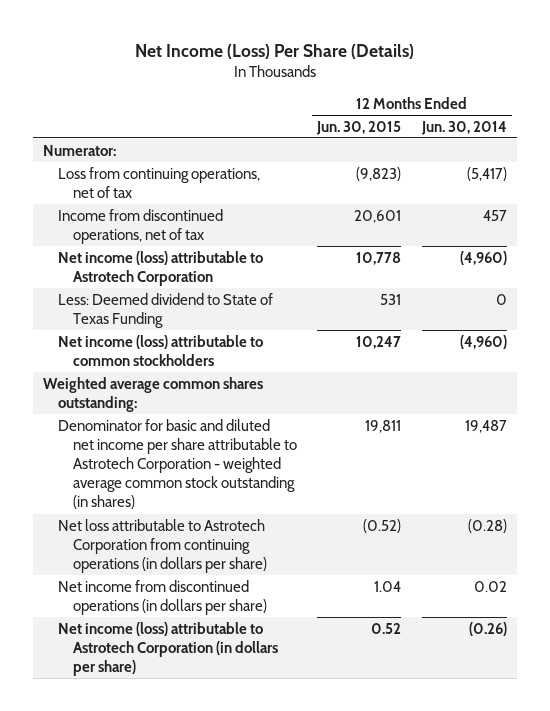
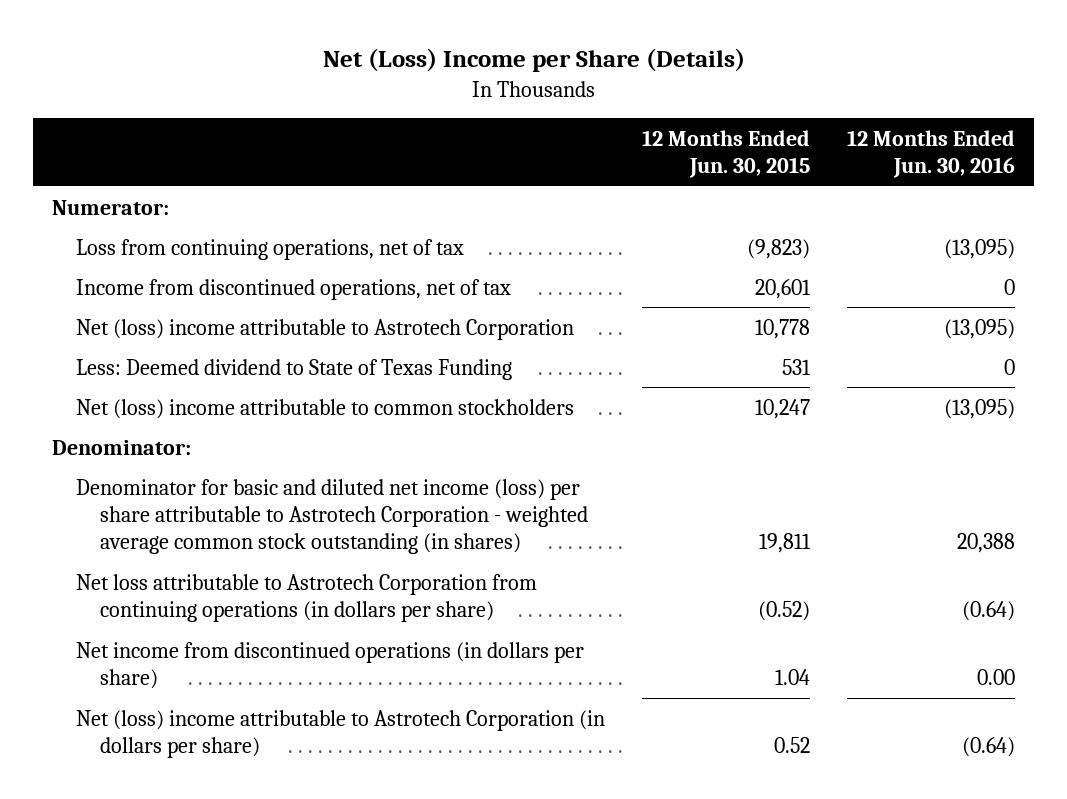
[135,43,415,59] Net Income (Loss) Per Share (Details) -> [322,48,745,73] Net (Loss) Income per Share (Details)
[420,120,507,135] Jun. 30, 2014 -> none
none -> [847,130,1016,179] 12 Months Ended Jun. 30, 2016
[58,250,264,286] Net income (loss) attributable to Astrotech Corporation -> [75,318,574,340] Net (loss) income attributable to Astrotech Corporation
[58,334,264,366] Net income (loss) attributable to common stockholders -> [75,398,574,419] Net (loss) income attributable to common stockholders
[43,376,264,412] Weighted average common shares outstanding: -> [51,439,191,455] Denominator:
[58,418,298,510] Denominator for basic and diluted net income per share attributable to Astrotech Corporation - weighted average common stock outstanding (in shares) -> [75,478,588,554] Denominator for basic and diluted net income (loss) per share attributable to Astrotech Corporation - weighted average common stock outstanding (in shares)
[58,621,279,677] Net income (loss) attributable to Astrotech Corporation (in dollars per share) -> [75,709,605,758] Net (loss) income attributable to Astrotech Corporation (in dollars per share)

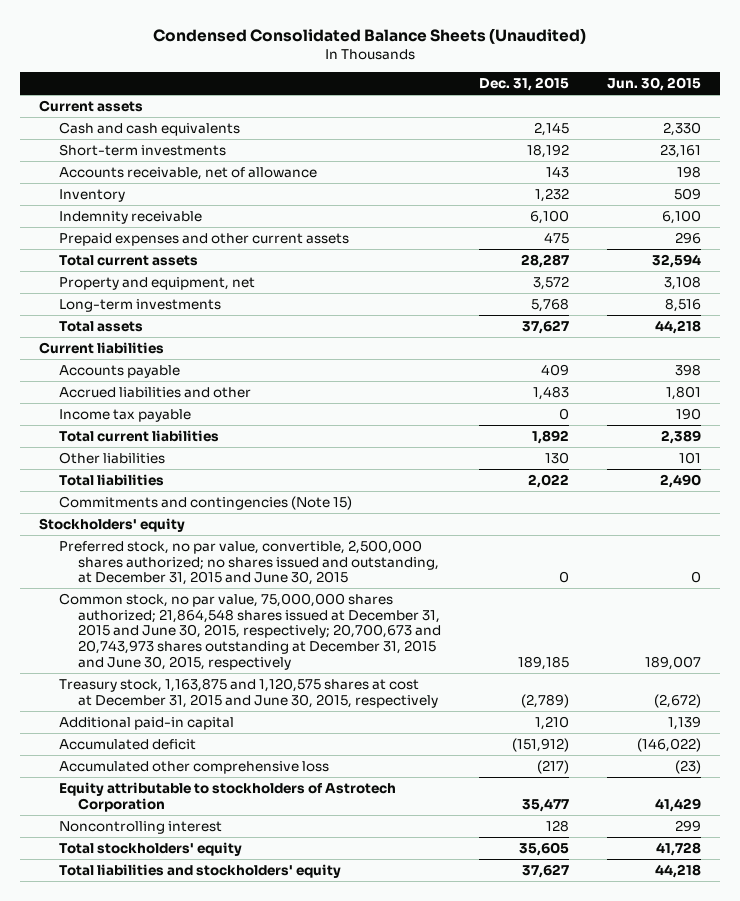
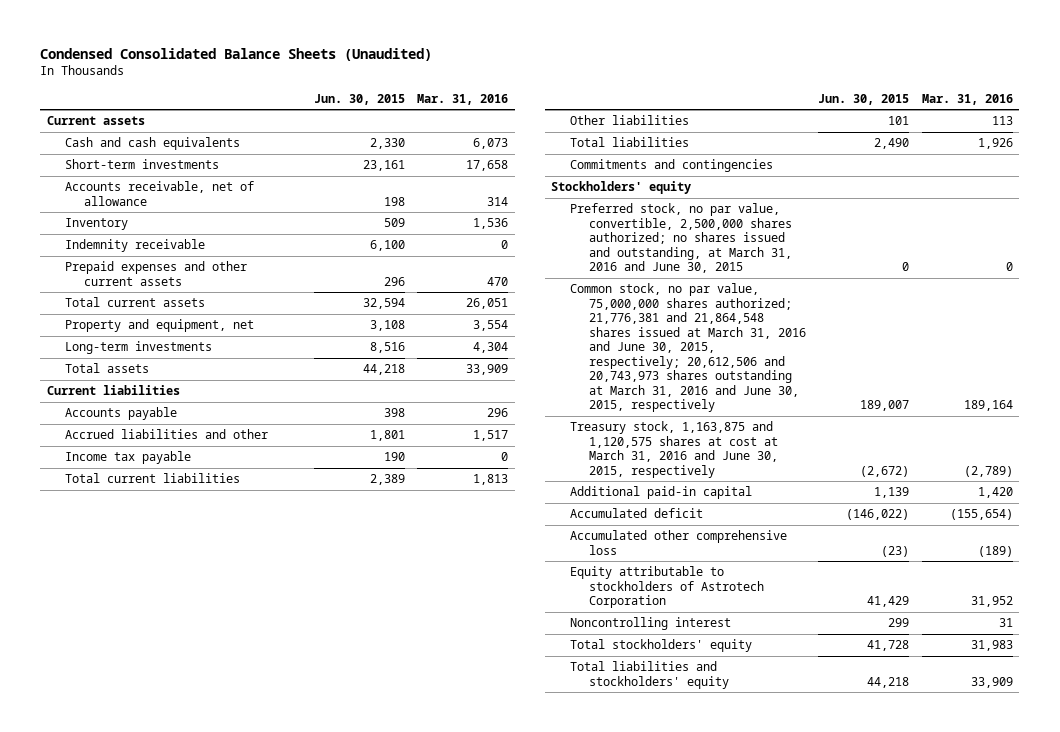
[479,77,570,92] Dec. 31, 2015 -> none
none -> [417,93,509,105] Mar. 31, 2016
[58,495,352,510] Commitments and contingencies (Note 15) -> [569,159,773,173] Commitments and contingencies
[58,539,440,586] Preferred stock, no par value, convertible, 2,500,000 shares authorized; no shares issued and outstanding, at December 31, 2015 and June 30, 2015 -> [569,203,792,274] Preferred stock, no par value, convertible, 2,500,000 shares authorized; no shares issued and outstanding, at March 31, 2016 and June 30, 2015
[58,592,442,670] Common stock, no par value, 75,000,000 shares authorized; 21,864,548 shares issued at December 31, 2015 and June 30, 2015, respectively; 20,700,673 and 20,743,973 shares outstanding at December 31, 2015 and June 30, 2015, respectively -> [569,283,806,413] Common stock, no par value, 75,000,000 shares authorized; 21,776,381 and 21,864,548 shares issued at March 31, 2016 and June 30, 2015, respectively; 20,612,506 and 20,743,973 shares outstanding at March 31, 2016 and June 30, 2015, respectively
[58,677,439,708] Treasury stock, 1,163,875 and 1,120,575 shares at cost at December 31, 2015 and June 30, 2015, respectively -> [569,421,778,478] Treasury stock, 1,163,875 and 1,120,575 shares at cost at March 31, 2016 and June 30, 2015, respectively

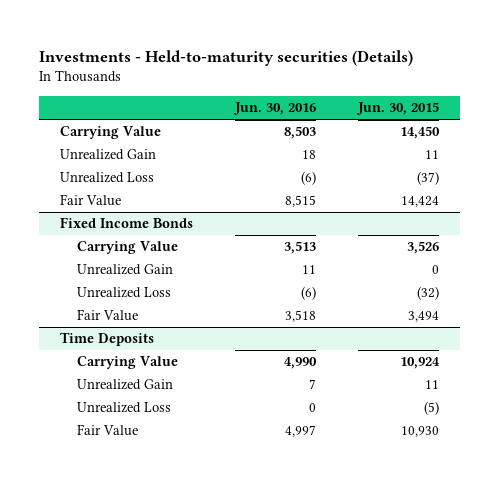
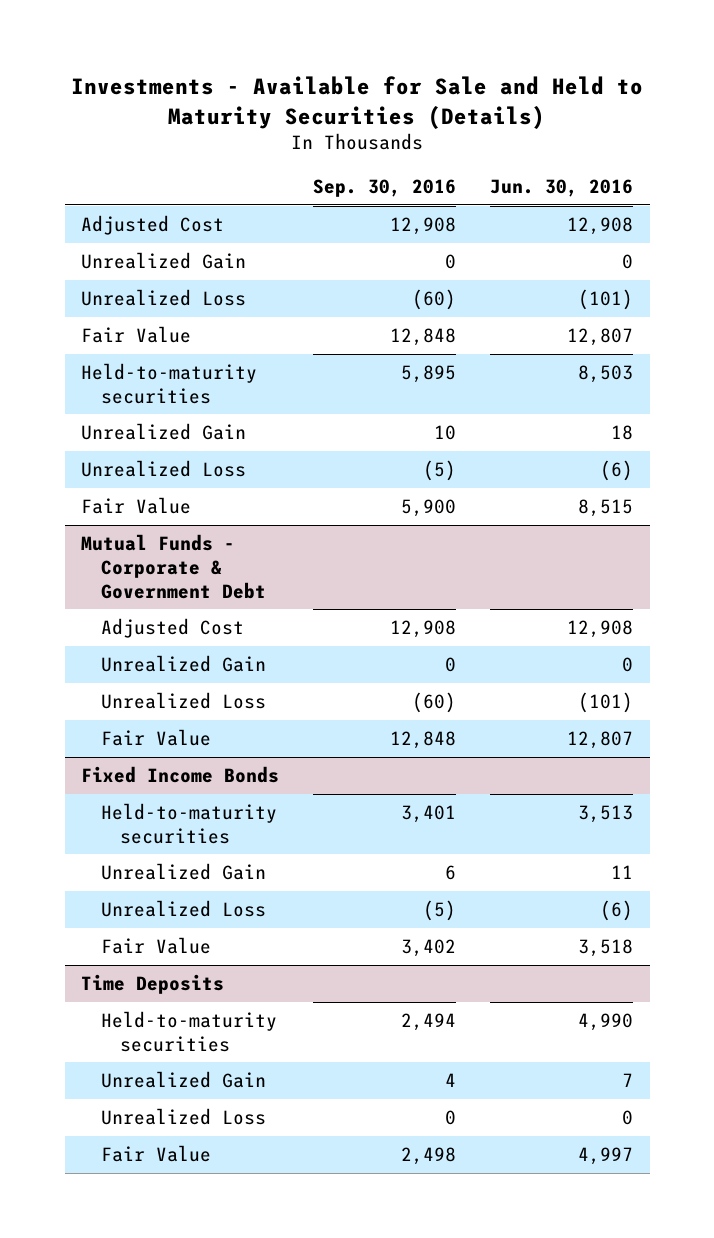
[39,49,414,66] Investments - Held-to-maturity securities (Details) -> [71,76,644,129] Investments - Available for Sale and Held to Maturity Securities (Details)
[355,102,439,116] Jun. 30, 2015 -> none
none -> [313,179,457,198] Sep. 30, 2016
none -> [81,214,225,235] Adjusted Cost
none -> [81,251,247,269] Unrealized Gain
none -> [81,288,247,306] Unrealized Loss
none -> [81,325,192,343] Fair Value
[60,126,162,140] Carrying Value -> [81,362,258,404] Held-to-maturity securities
none -> [81,533,266,599] Mutual Funds - Corporate & Government Debt
none -> [100,617,244,638] Adjusted Cost
none -> [100,654,266,672] Unrealized Gain
none -> [100,691,266,709] Unrealized Loss
none -> [100,728,211,746] Fair Value
[76,241,178,255] Carrying Value -> [100,802,277,844] Held-to-maturity securities
[76,356,178,370] Carrying Value -> [100,1010,277,1052] Held-to-maturity securities

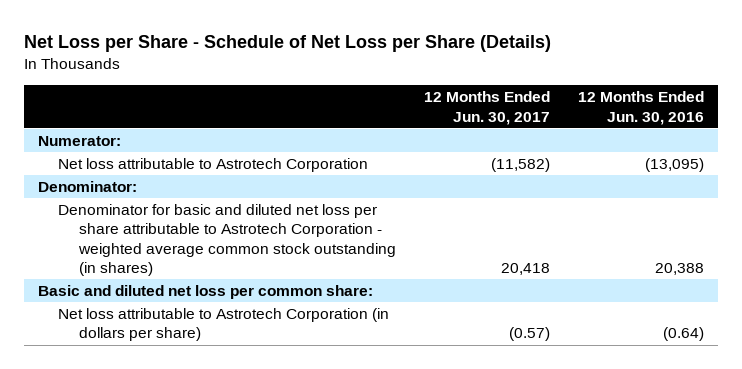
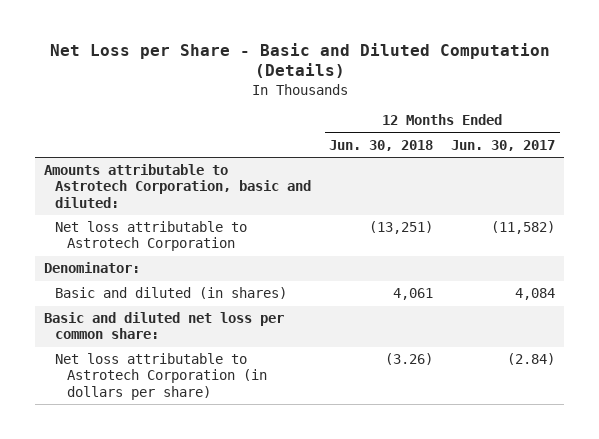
[23,35,551,53] Net Loss per Share - Schedule of Net Loss per Share (Details) -> [49,42,550,79] Net Loss per Share - Basic and Diluted Computation (Details)
[577,91,704,125] 12 Months Ended Jun. 30, 2016 -> none
none -> [329,139,434,151] Jun. 30, 2018
[37,136,121,147] Numerator: -> none
none -> [43,164,312,208] Amounts attributable to Astrotech Corporation, basic and diluted:
[58,204,396,276] Denominator for basic and diluted net loss per share attributable to Astrotech Corporation - weighted average common stock outstanding (in shares) -> [55,287,288,300] Basic and diluted (in shares)
[500,262,550,275] 20,418 -> [515,288,556,301] 4,084
[508,327,550,342] (0.57) -> [507,353,556,366] (2.84)

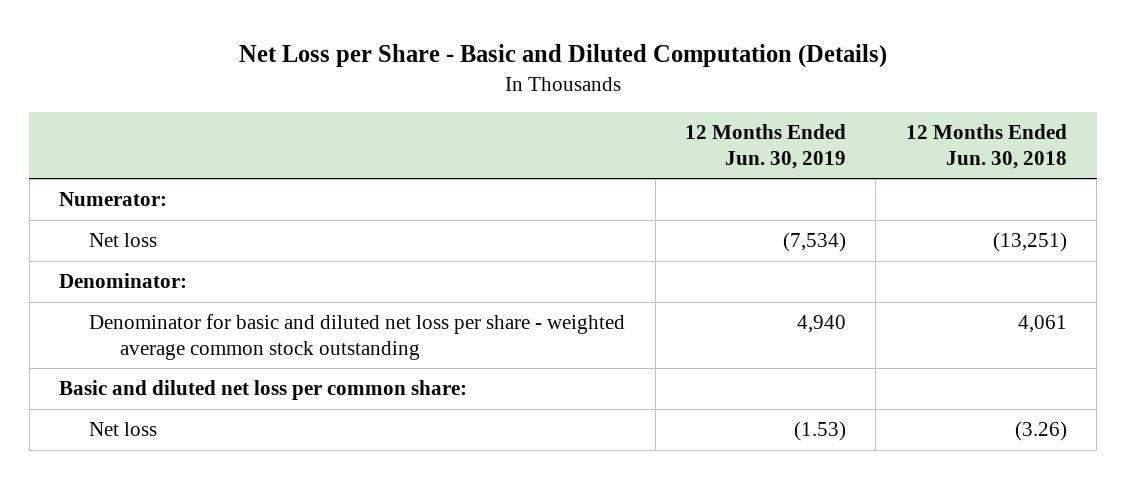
[451,139,556,151] Jun. 30, 2017 -> none
none -> [685,124,847,169] 12 Months Ended Jun. 30, 2019
[43,164,312,208] Amounts attributable to Astrotech Corporation, basic and diluted: -> none
none -> [58,192,167,207] Numerator:
[55,221,248,252] Net loss attributable to Astrotech Corporation -> [89,233,158,248] Net loss
[55,287,288,300] Basic and diluted (in shares) -> [89,314,626,360] Denominator for basic and diluted net loss per share - weighted average common stock outstanding
[55,353,268,400] Net loss attributable to Astrotech Corporation (in dollars per share) -> [89,422,158,437] Net loss

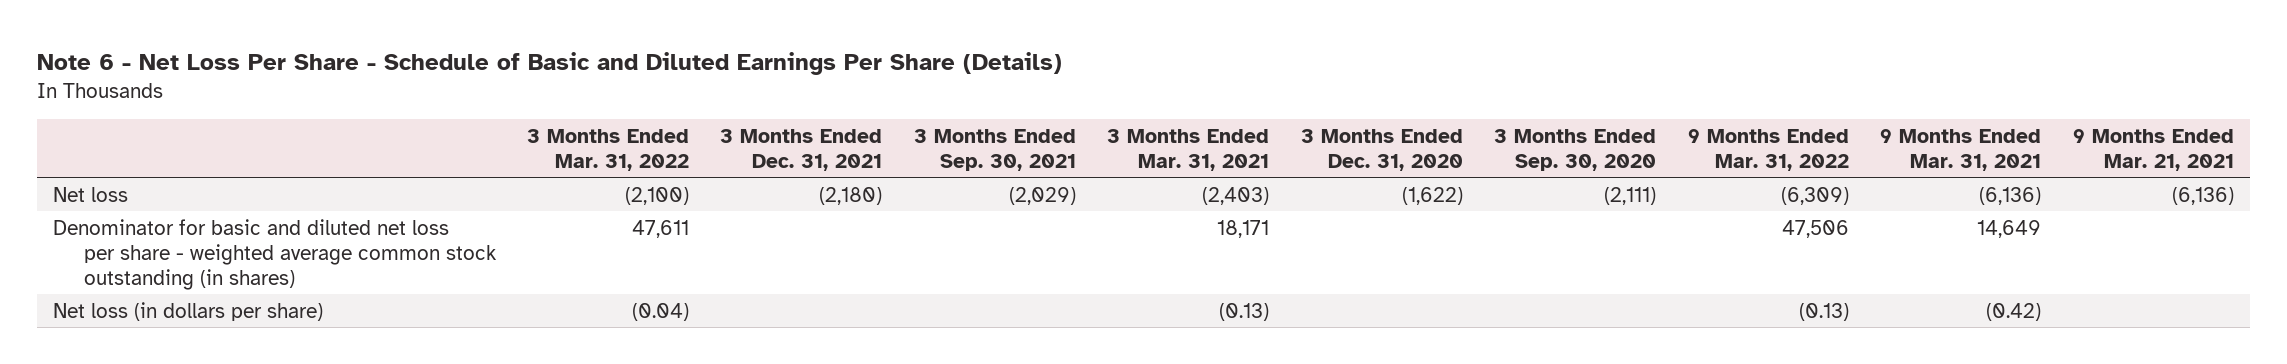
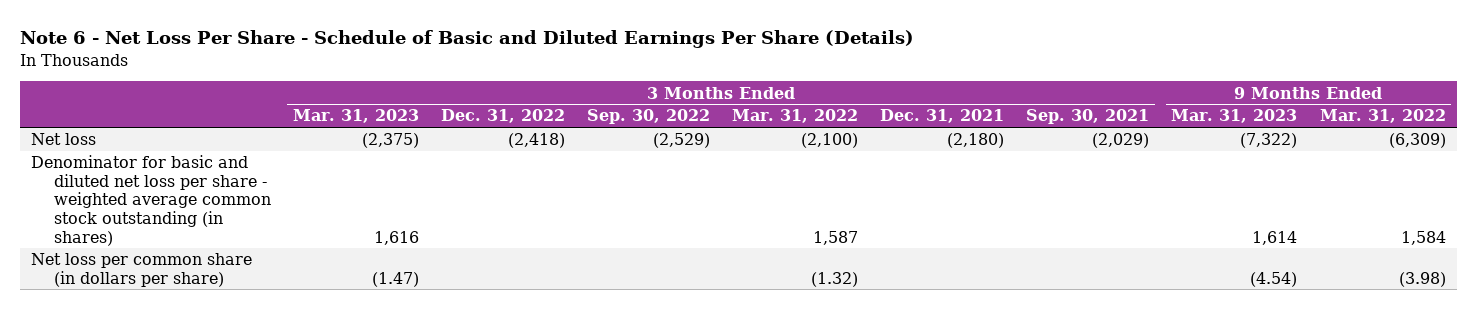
[1107,128,1270,172] 3 Months Ended Mar. 31, 2021 -> none
[1300,128,1463,172] 3 Months Ended Dec. 31, 2020 -> none
[1494,128,1657,172] 3 Months Ended Sep. 30, 2020 -> none
[1880,128,2042,172] 9 Months Ended Mar. 31, 2021 -> none
[2072,128,2234,172] 9 Months Ended Mar. 21, 2021 -> none
none -> [292,109,419,124] Mar. 31, 2023
none -> [441,109,566,124] Dec. 31, 2022
none -> [587,109,711,125] Sep. 30, 2022
none -> [1171,109,1298,124] Mar. 31, 2023
[632,219,690,238] 47,611 -> [813,230,859,245] 1,587
[1781,219,1849,238] 47,506 -> [1400,230,1446,245] 1,584
[52,301,323,321] Net loss (in dollars per share) -> [30,253,252,287] Net loss per common share (in dollars per share)
[632,302,690,321] (0.04) -> [811,271,859,287] (1.32)
[1798,302,1849,321] (0.13) -> [1398,271,1446,287] (3.98)

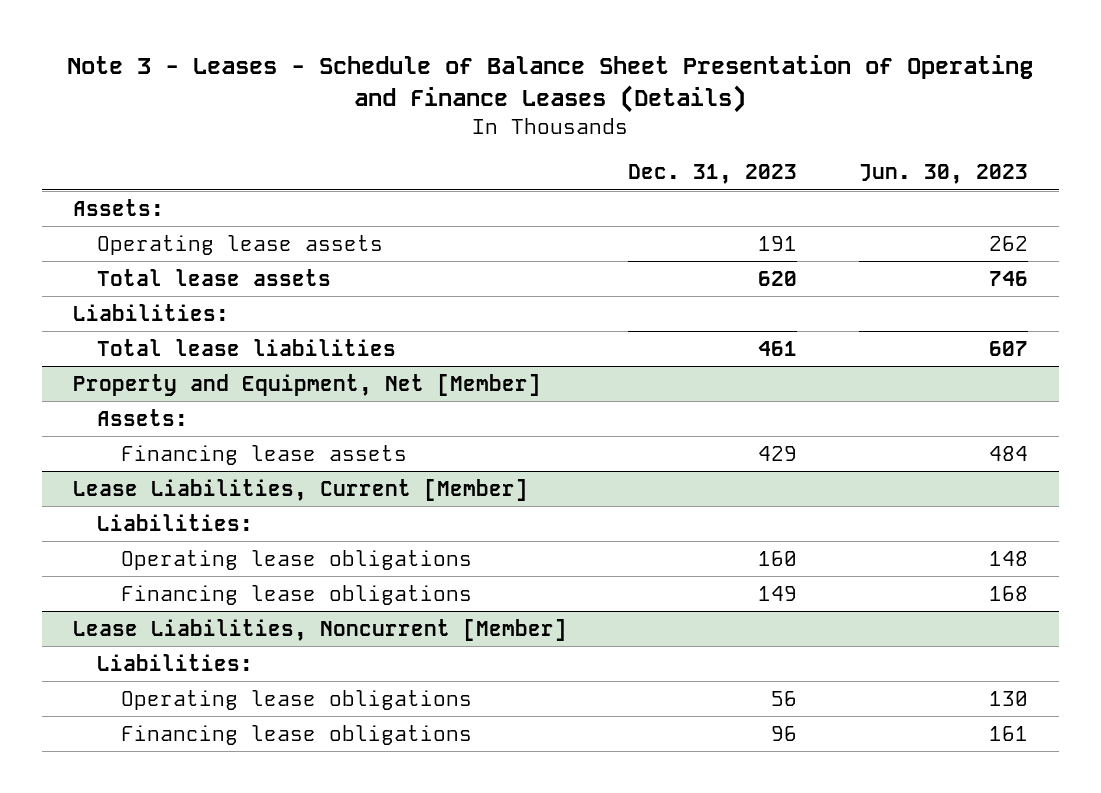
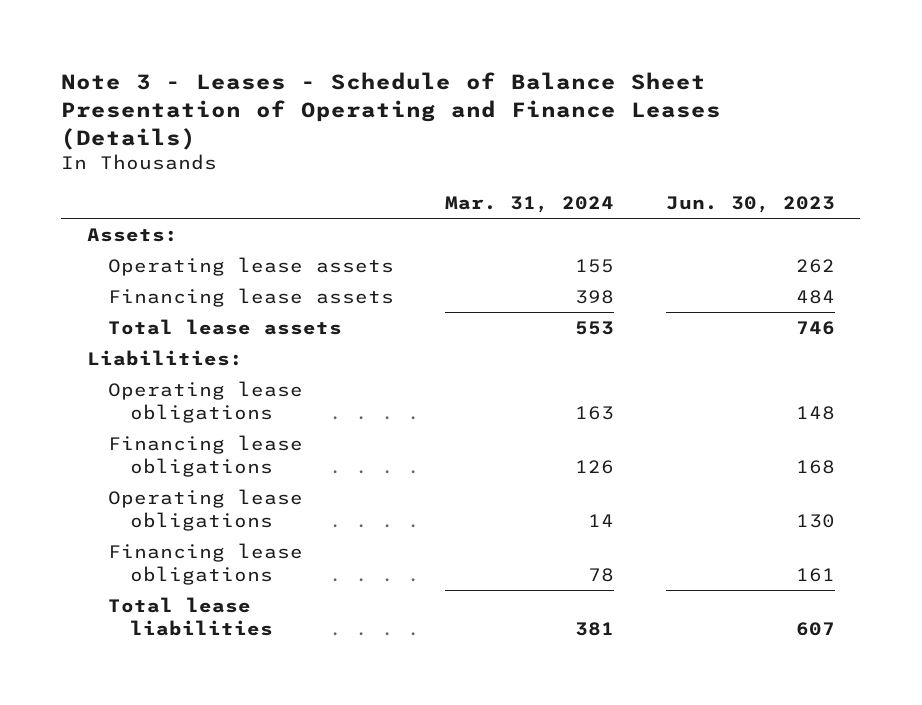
[628,164,798,185] Dec. 31, 2023 -> none
none -> [445,195,615,213] Mar. 31, 2024
[72,303,229,321] Liabilities: -> none
[72,373,541,396] Property and Equipment, Net [Member] -> none
[96,408,188,426] Assets: -> none
[72,478,528,501] Lease Liabilities, Current [Member] -> none
[96,268,331,286] Total lease assets -> [108,318,343,335] Total lease assets
[72,618,567,641] Lease Liabilities, Noncurrent [Member] -> none
[96,653,253,671] Liabilities: -> none
[96,338,396,356] Total lease liabilities -> [108,596,273,637] Total lease liabilities

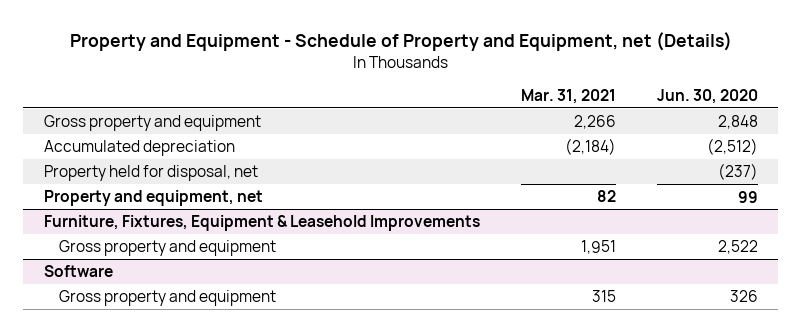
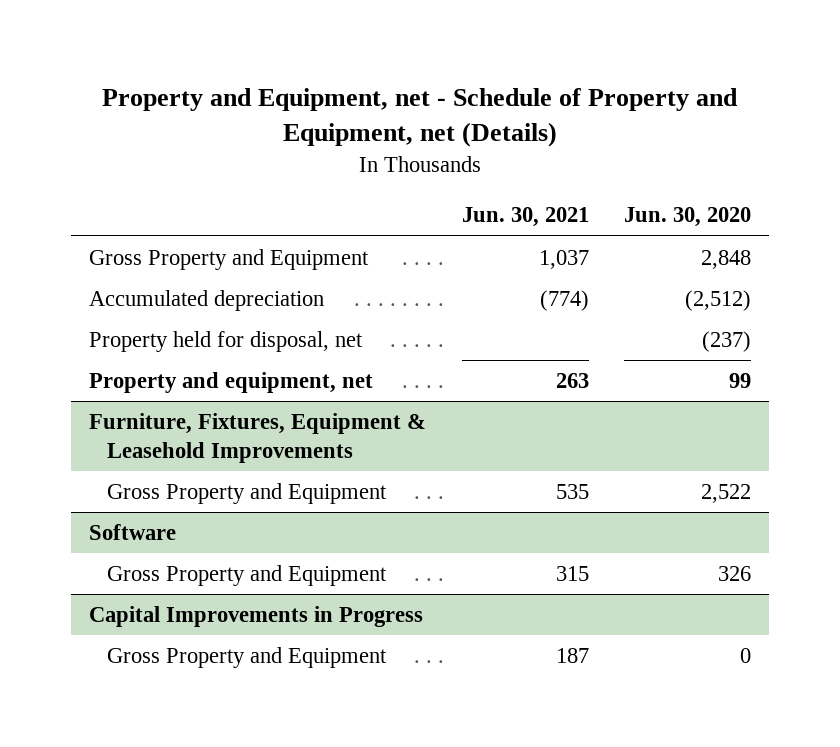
[69,32,732,52] Property and Equipment - Schedule of Property and Equipment, net (Details) -> [102,88,739,148] Property and Equipment, net - Schedule of Property and Equipment, net (Details)
[520,88,616,104] Mar. 31, 2021 -> none
none -> [461,207,589,228] Jun. 30, 2021
[43,114,261,131] Gross property and equipment -> [89,248,370,270] Gross Property and Equipment
[58,239,276,256] Gross property and equipment -> [106,482,387,504] Gross Property and Equipment
[58,289,276,306] Gross property and equipment -> [106,564,387,586] Gross Property and Equipment
none -> [89,605,424,627] Capital Improvements in Progress
none -> [106,646,387,668] Gross Property and Equipment

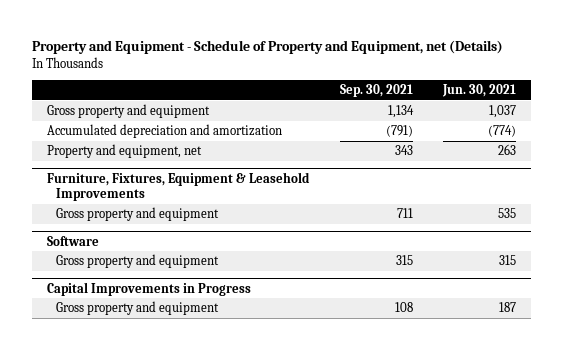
[102,88,739,148] Property and Equipment, net - Schedule of Property and Equipment, net (Details) -> [31,40,503,55] Property and Equipment - Schedule of Property and Equipment, net (Details)
[624,207,752,228] Jun. 30, 2020 -> none
none -> [339,84,413,98] Sep. 30, 2021
[89,330,364,352] Property held for disposal, net -> none
[89,248,370,270] Gross Property and Equipment -> [47,104,211,119] Gross property and equipment
[89,289,325,311] Accumulated depreciation -> [47,124,283,139] Accumulated depreciation and amortization
[106,482,387,504] Gross Property and Equipment -> [56,207,220,222] Gross property and equipment
[106,564,387,586] Gross Property and Equipment -> [56,254,220,269] Gross property and equipment
[106,646,387,668] Gross Property and Equipment -> [56,301,220,316] Gross property and equipment

